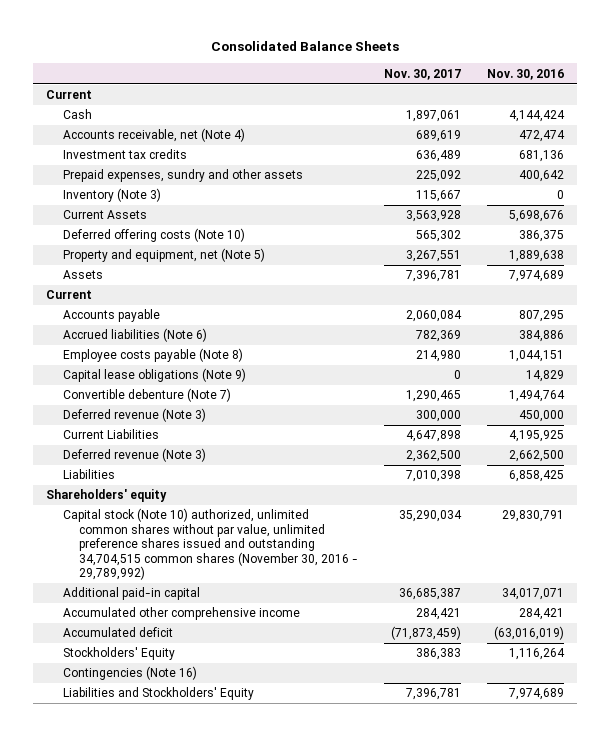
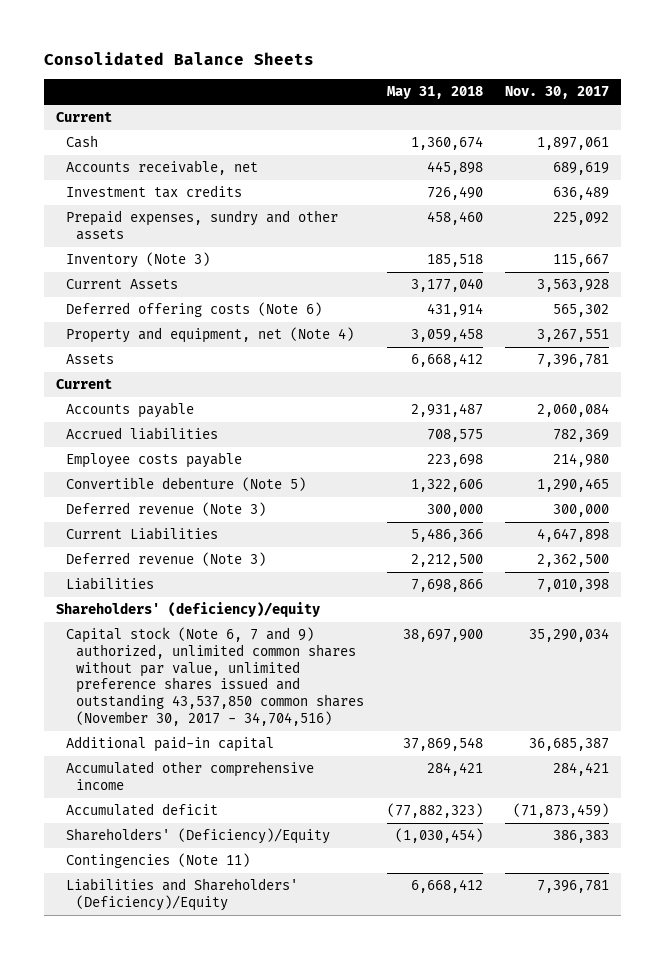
[486,68,564,80] Nov. 30, 2016 -> none
none -> [386,86,483,100] May 31, 2018
[62,128,245,143] Accounts receivable, net (Note 4) -> [65,160,258,176] Accounts receivable, net
[62,228,245,243] Deferred offering costs (Note 10) -> [65,302,322,318] Deferred offering costs (Note 6)
[62,248,265,263] Property and equipment, net (Note 5) -> [65,327,354,344] Property and equipment, net (Note 4)
[62,368,246,383] Capital lease obligations (Note 9) -> none
[62,328,207,343] Accrued liabilities (Note 6) -> [65,427,218,441] Accrued liabilities
[62,348,243,363] Employee costs payable (Note 8) -> [65,452,242,469] Employee costs payable
[62,388,231,403] Convertible debenture (Note 7) -> [65,477,306,492] Convertible debenture (Note 5)
[45,489,167,503] Shareholders' equity -> [55,602,320,618] Shareholders' (deficiency)/equity
[62,508,359,581] Capital stock (Note 10) authorized, unlimited common shares without par value, unlimited preference shares issued and outstanding 34,704,515 common shares (November 30, 2016 - 29,789,992) -> [65,627,365,726] Capital stock (Note 6, 7 and 9) authorized, unlimited common shares without par value, unlimited preference shares issued and outstanding 43,537,850 common shares (November 30, 2017 - 34,704,516)
[62,647,175,661] Stockholders' Equity -> [65,828,330,845] Shareholders' (Deficiency)/Equity
[62,666,197,681] Contingencies (Note 16) -> [65,853,250,869] Contingencies (Note 11)
[62,687,254,701] Liabilities and Stockholders' Equity -> [65,878,298,912] Liabilities and Shareholders' (Deficiency)/Equity

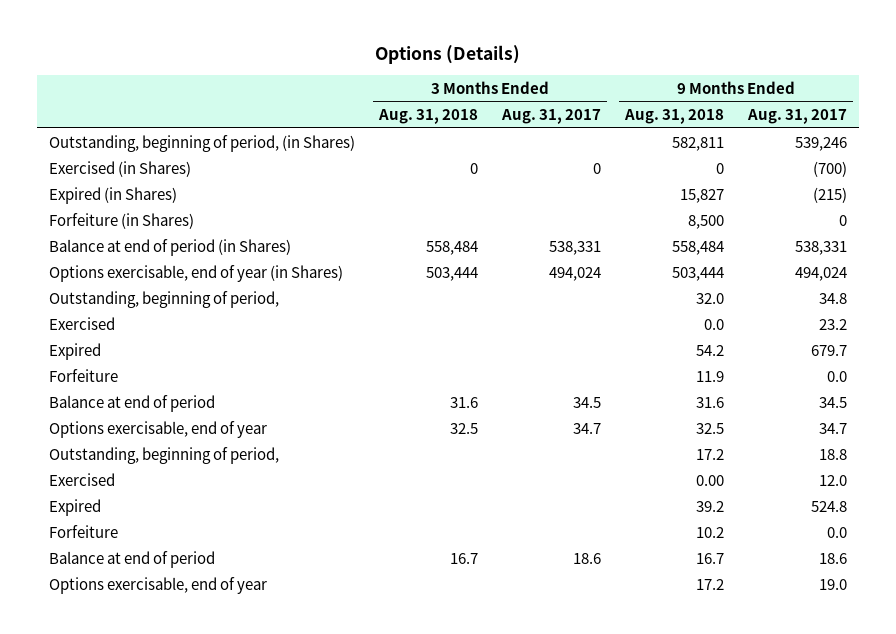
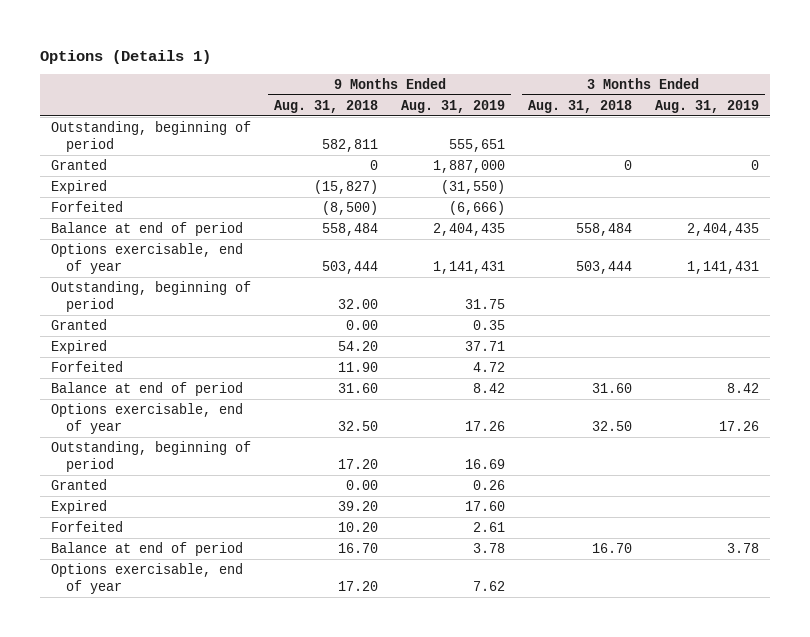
[374,45,520,65] Options (Details) -> [39,49,211,64] Options (Details 1)
[500,109,601,125] Aug. 31, 2017 -> none
[746,109,847,125] Aug. 31, 2017 -> none
none -> [401,99,506,113] Aug. 31, 2019
none -> [654,99,759,113] Aug. 31, 2019
[49,160,192,177] Exercised (in Shares) -> none
[49,212,195,229] Forfeiture (in Shares) -> none
[49,316,116,330] Exercised -> none
[49,368,119,382] Forfeiture -> none
[49,472,116,486] Exercised -> none
[49,524,119,538] Forfeiture -> none
[49,134,356,152] Outstanding, beginning of period, (in Shares) -> [51,120,252,152] Outstanding, beginning of period
none -> [51,158,108,170] Granted
[49,186,178,204] Expired (in Shares) -> [51,179,108,194] Expired
[679,188,724,203] 15,827 -> [314,179,379,194] (15,827)
none -> [51,200,124,212] Forfeited
[49,238,292,256] Balance at end of period (in Shares) -> [51,221,244,236] Balance at end of period
[49,264,344,282] Options exercisable, end of year (in Shares) -> [51,242,244,274] Options exercisable, end of year
[49,290,280,308] Outstanding, beginning of period, -> [51,280,252,312] Outstanding, beginning of period
[695,292,724,304] 32.0 -> [338,298,379,309] 32.00
none -> [51,318,108,330] Granted
[695,344,724,356] 54.2 -> [338,340,379,351] 54.20
none -> [51,360,124,372] Forfeited
[450,396,479,408] 31.6 -> [592,382,633,393] 31.60
[695,396,724,408] 31.6 -> [338,382,379,393] 31.60
[450,422,479,434] 32.5 -> [592,420,633,431] 32.50
[695,422,724,434] 32.5 -> [338,420,379,431] 32.50
[49,446,280,464] Outstanding, beginning of period, -> [51,440,252,472] Outstanding, beginning of period
[695,448,724,460] 17.2 -> [338,458,379,469] 17.20
none -> [51,478,108,490] Granted
[695,500,724,512] 39.2 -> [338,500,379,511] 39.20
none -> [51,520,124,532] Forfeited
[450,552,479,564] 16.7 -> [592,542,633,553] 16.70
[695,552,724,564] 16.7 -> [338,542,379,553] 16.70
[695,578,724,590] 17.2 -> [338,580,379,591] 17.20

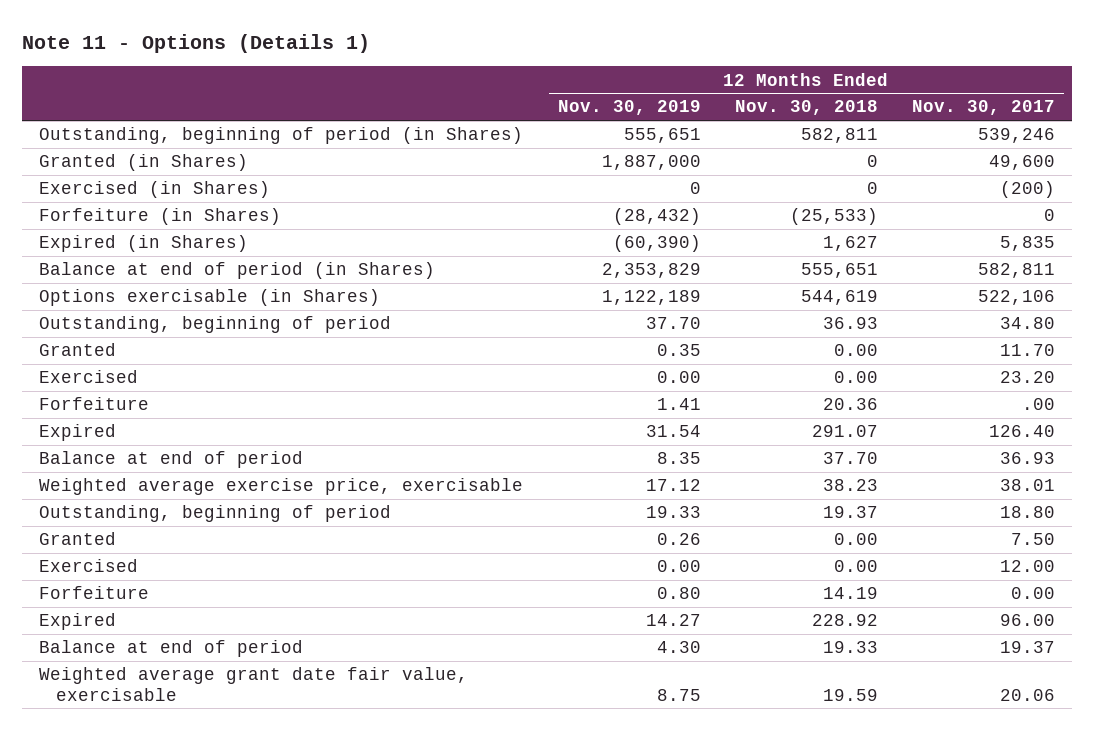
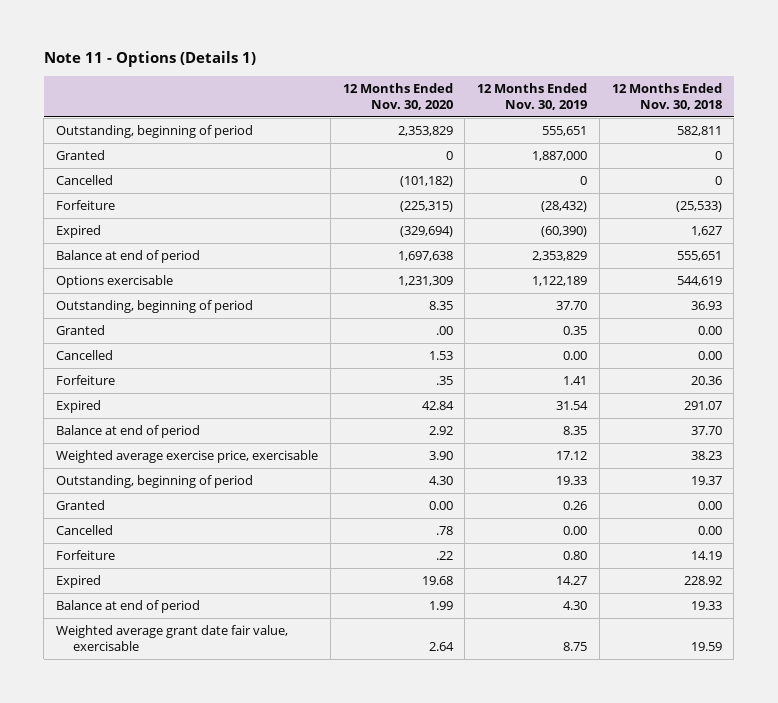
[911,100,1055,116] Nov. 30, 2017 -> none
none -> [342,82,453,110] 12 Months Ended Nov. 30, 2020
[39,127,524,145] Outstanding, beginning of period (in Shares) -> [56,124,254,138] Outstanding, beginning of period
[39,154,249,172] Granted (in Shares) -> [56,149,106,160] Granted
[39,181,271,199] Exercised (in Shares) -> [56,174,114,185] Cancelled
[39,208,282,226] Forfeiture (in Shares) -> [56,199,116,210] Forfeiture
[39,235,249,253] Expired (in Shares) -> [56,224,102,238] Expired
[39,262,436,280] Balance at end of period (in Shares) -> [56,249,201,263] Balance at end of period
[39,289,381,307] Options exercisable (in Shares) -> [56,274,174,288] Options exercisable
[39,370,139,384] Exercised -> [56,349,114,360] Cancelled
[39,559,139,573] Exercised -> [56,524,114,535] Cancelled

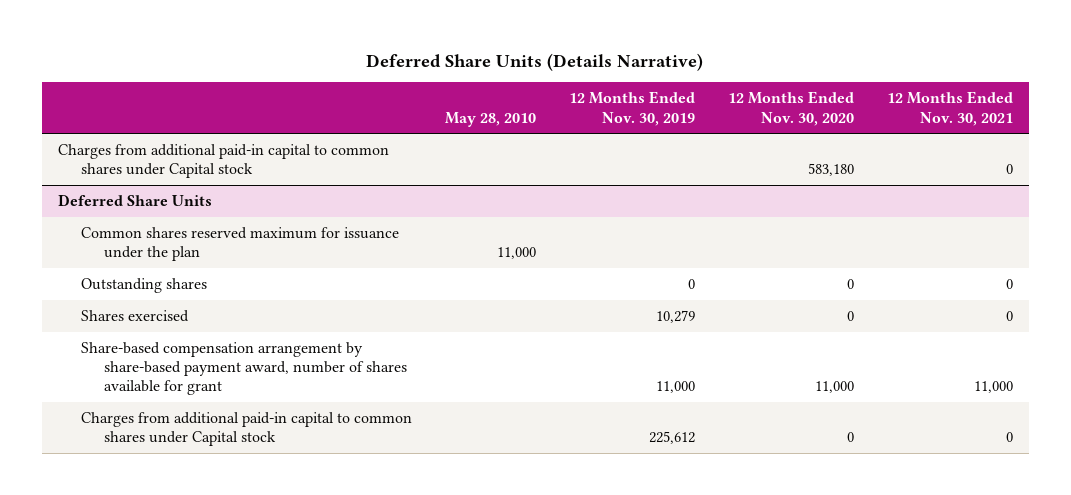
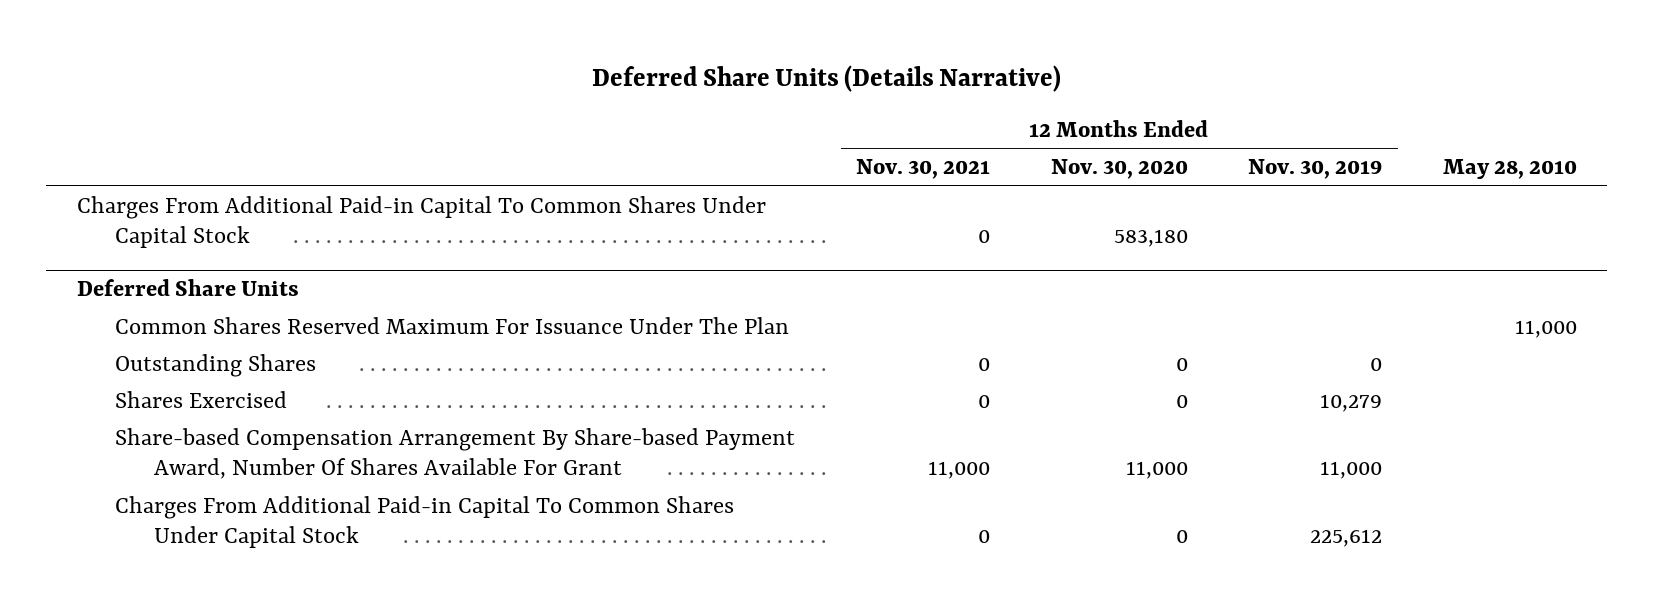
[58,143,390,179] Charges from additional paid-in capital to common shares under Capital stock -> [76,195,766,249] Charges From Additional Paid-in Capital To Common Shares Under Capital Stock
[81,226,400,262] Common shares reserved maximum for issuance under the plan -> [115,316,790,334] Common Shares Reserved Maximum For Issuance Under The Plan
[81,277,208,293] Outstanding shares -> [115,353,317,377] Outstanding Shares
[81,309,190,322] Shares exercised -> [115,390,288,408] Shares Exercised
[81,341,407,396] Share-based compensation arrangement by share-based payment award, number of shares available for grant -> [115,427,796,480] Share-based Compensation Arrangement By Share-based Payment Award, Number Of Shares Available For Grant
[81,411,413,447] Charges from additional paid-in capital to common shares under Capital stock -> [115,495,735,549] Charges From Additional Paid-in Capital To Common Shares Under Capital Stock

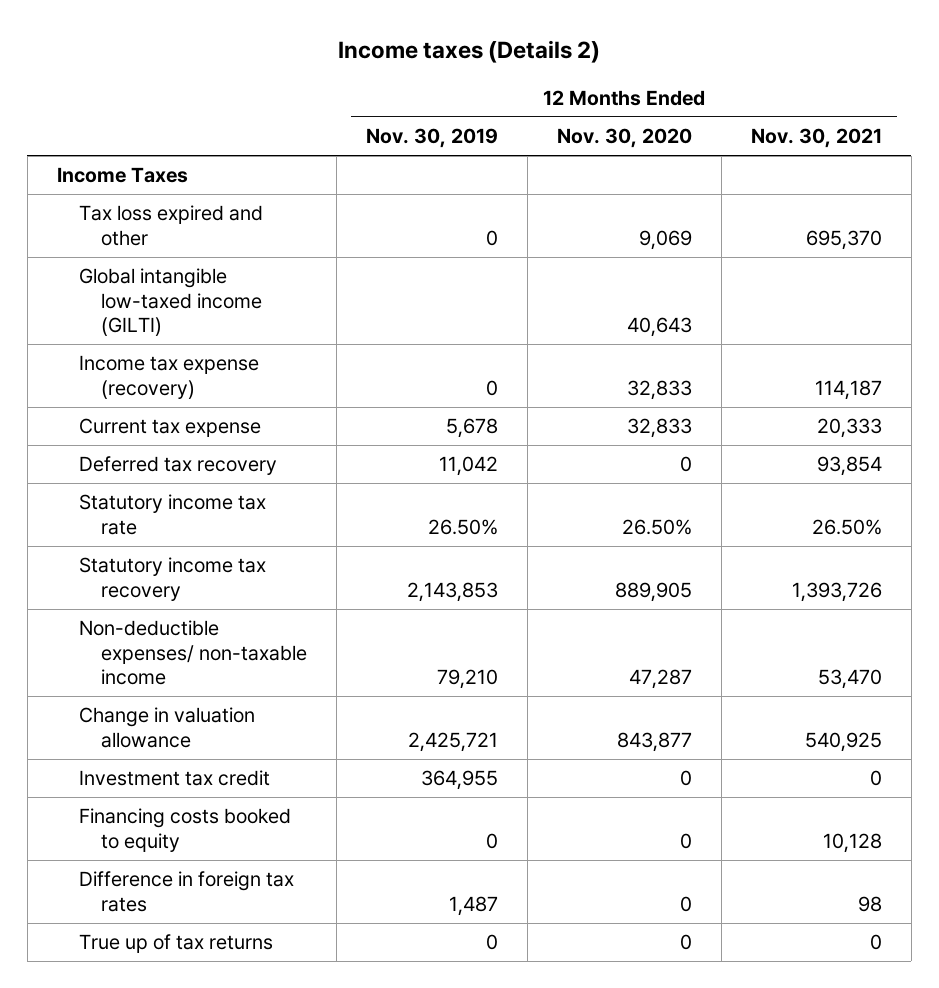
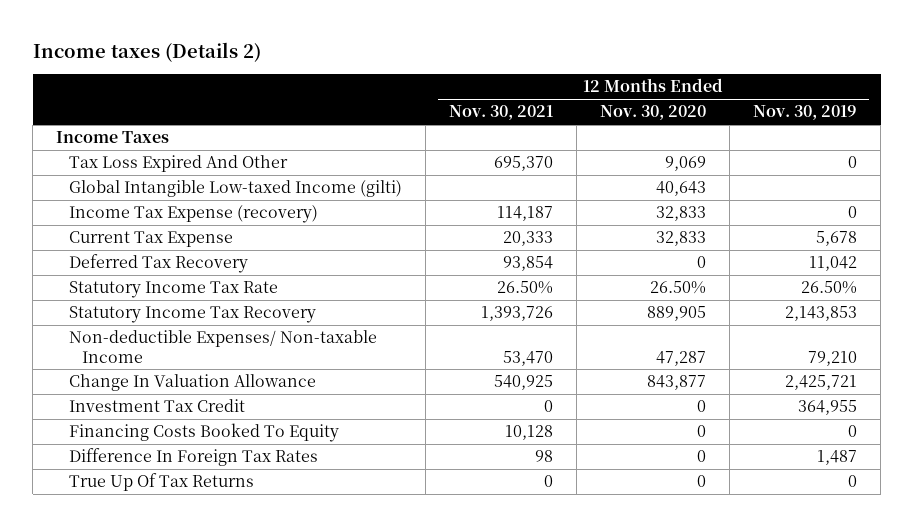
[78,205,263,246] Tax loss expired and other -> [69,155,289,173] Tax Loss Expired And Other
[78,268,262,337] Global intangible low-taxed income (GILTI) -> [69,180,403,198] Global Intangible Low-taxed Income (gilti)
[78,355,259,399] Income tax expense (recovery) -> [69,205,319,224] Income Tax Expense (recovery)
[78,418,261,438] Current tax expense -> [69,231,234,248] Current Tax Expense
[78,456,277,476] Deferred tax recovery -> [69,254,249,274] Deferred Tax Recovery
[78,494,266,535] Statutory income tax rate -> [69,281,279,299] Statutory Income Tax Rate
[78,557,266,601] Statutory income tax recovery -> [69,306,317,324] Statutory Income Tax Recovery
[78,620,307,686] Non-deductible expenses/ non-taxable income -> [69,330,378,363] Non-deductible Expenses/ Non-taxable Income
[78,707,255,748] Change in valuation allowance -> [69,374,317,392] Change In Valuation Allowance
[78,770,270,787] Investment tax credit -> [69,399,246,413] Investment Tax Credit
[78,808,291,852] Financing costs booked to equity -> [69,423,340,443] Financing Costs Booked To Equity
[78,871,294,912] Difference in foreign tax rates -> [69,448,319,467] Difference In Foreign Tax Rates
[78,934,273,954] True up of tax returns -> [69,473,255,492] True Up Of Tax Returns

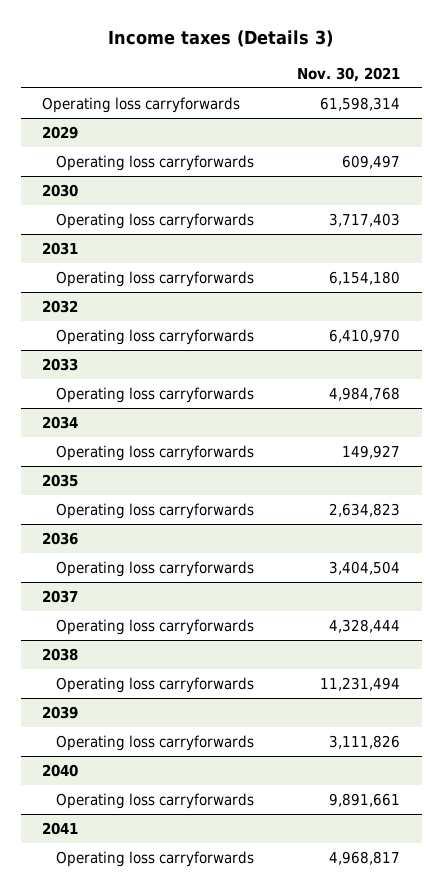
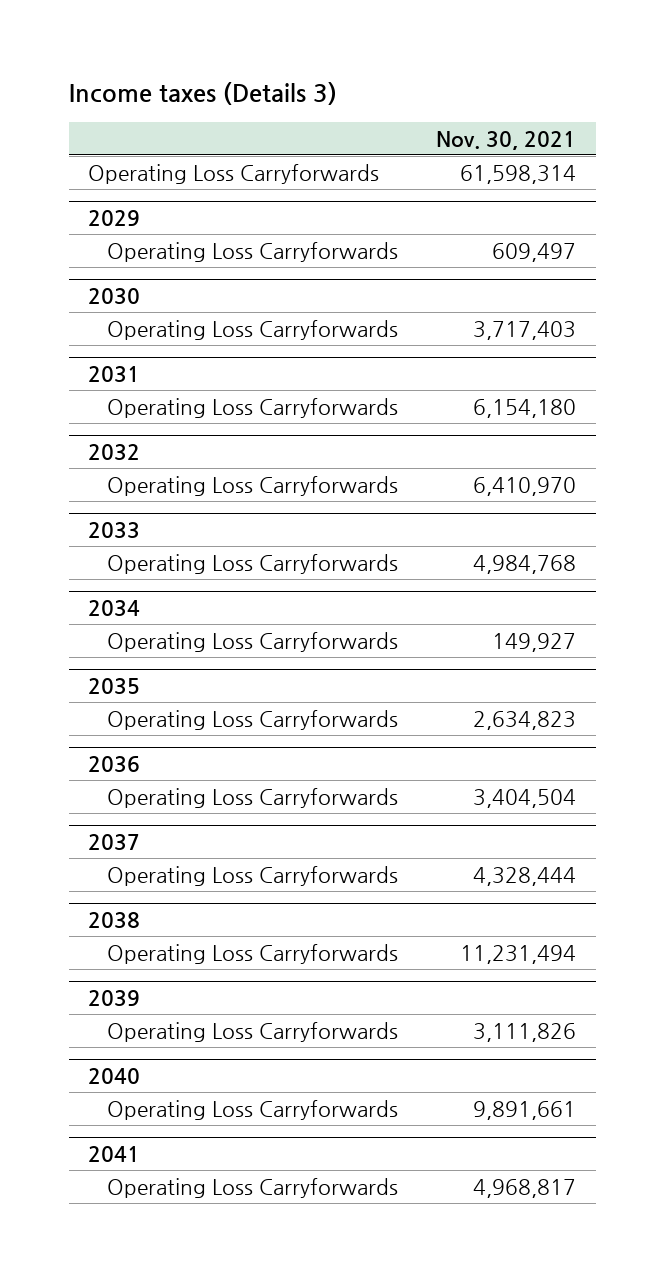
[42,96,241,113] Operating loss carryforwards -> [87,163,379,184] Operating Loss Carryforwards
[56,154,255,171] Operating loss carryforwards -> [107,241,399,262] Operating Loss Carryforwards
[56,212,255,229] Operating loss carryforwards -> [107,319,399,340] Operating Loss Carryforwards
[56,270,255,287] Operating loss carryforwards -> [107,397,399,418] Operating Loss Carryforwards
[56,328,255,345] Operating loss carryforwards -> [107,475,399,496] Operating Loss Carryforwards
[56,386,255,403] Operating loss carryforwards -> [107,553,399,574] Operating Loss Carryforwards
[56,444,255,461] Operating loss carryforwards -> [107,631,399,652] Operating Loss Carryforwards
[56,502,255,519] Operating loss carryforwards -> [107,709,399,730] Operating Loss Carryforwards
[56,560,255,577] Operating loss carryforwards -> [107,787,399,808] Operating Loss Carryforwards
[56,618,255,635] Operating loss carryforwards -> [107,865,399,886] Operating Loss Carryforwards
[56,676,255,693] Operating loss carryforwards -> [107,943,399,964] Operating Loss Carryforwards
[56,734,255,751] Operating loss carryforwards -> [107,1021,399,1042] Operating Loss Carryforwards
[56,792,255,809] Operating loss carryforwards -> [107,1099,399,1120] Operating Loss Carryforwards
[56,850,255,867] Operating loss carryforwards -> [107,1177,399,1198] Operating Loss Carryforwards

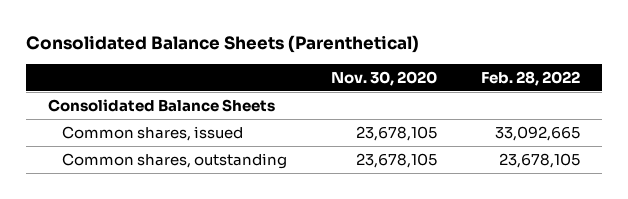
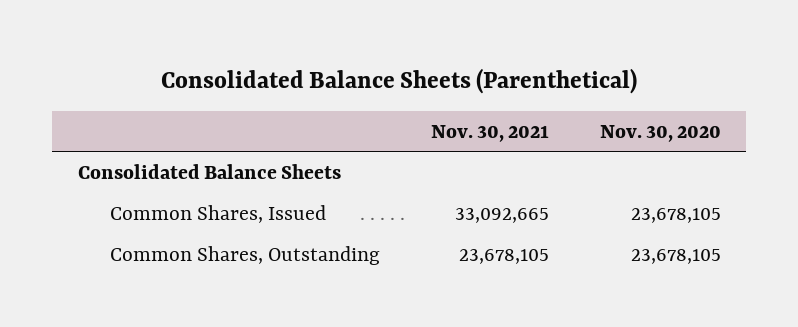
[480,71,580,87] Feb. 28, 2022 -> none
none -> [430,124,549,142] Nov. 30, 2021
[62,125,244,141] Common shares, issued -> [109,204,326,223] Common Shares, Issued
[62,152,288,169] Common shares, outstanding -> [109,245,380,265] Common Shares, Outstanding

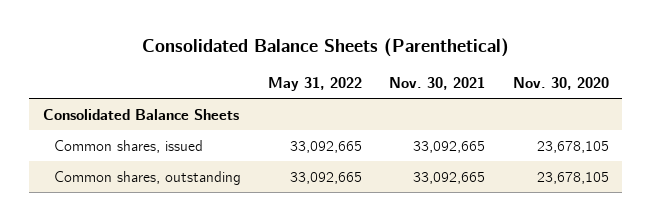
none -> [268,76,363,91] May 31, 2022
[109,204,326,223] Common Shares, Issued -> [53,139,203,153] Common shares, issued
[109,245,380,265] Common Shares, Outstanding -> [53,170,241,185] Common shares, outstanding
[458,248,549,264] 23,678,105 -> [413,171,486,184] 33,092,665

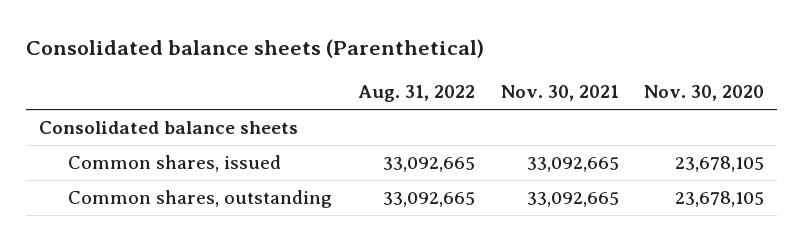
[141,38,509,58] Consolidated Balance Sheets (Parenthetical) -> [25,39,484,59] Consolidated balance sheets (Parenthetical)
[268,76,363,91] May 31, 2022 -> none
none -> [357,85,475,103] Aug. 31, 2022
[42,108,239,120] Consolidated Balance Sheets -> [38,121,298,135] Consolidated balance sheets

